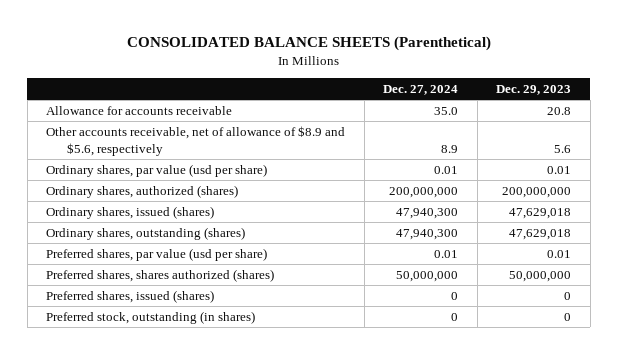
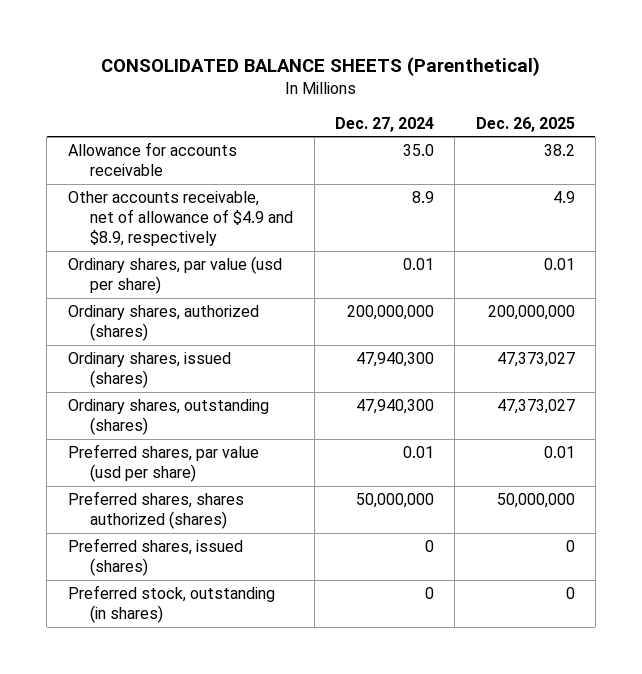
[496,84,572,95] Dec. 29, 2023 -> none
none -> [475,116,575,132] Dec. 26, 2025
[46,125,346,156] Other accounts receivable, net of allowance of $8.9 and $5.6, respectively -> [67,191,294,247] Other accounts receivable, net of allowance of $4.9 and $8.9, respectively

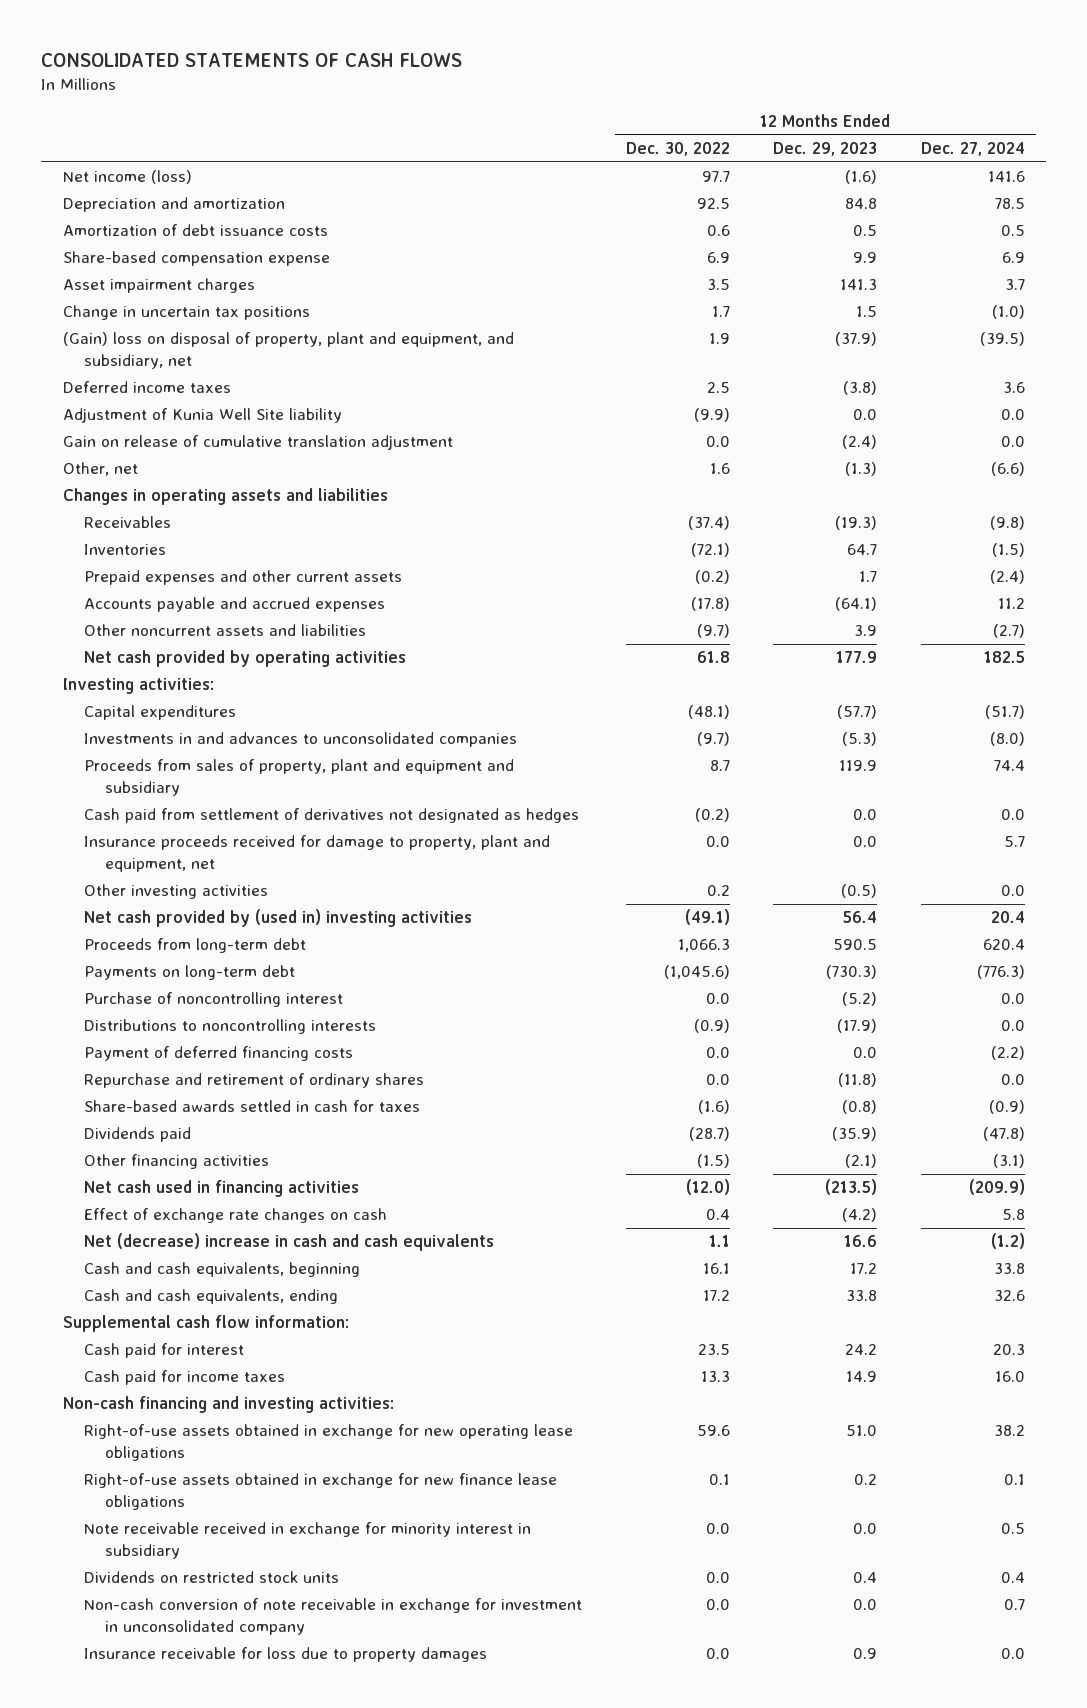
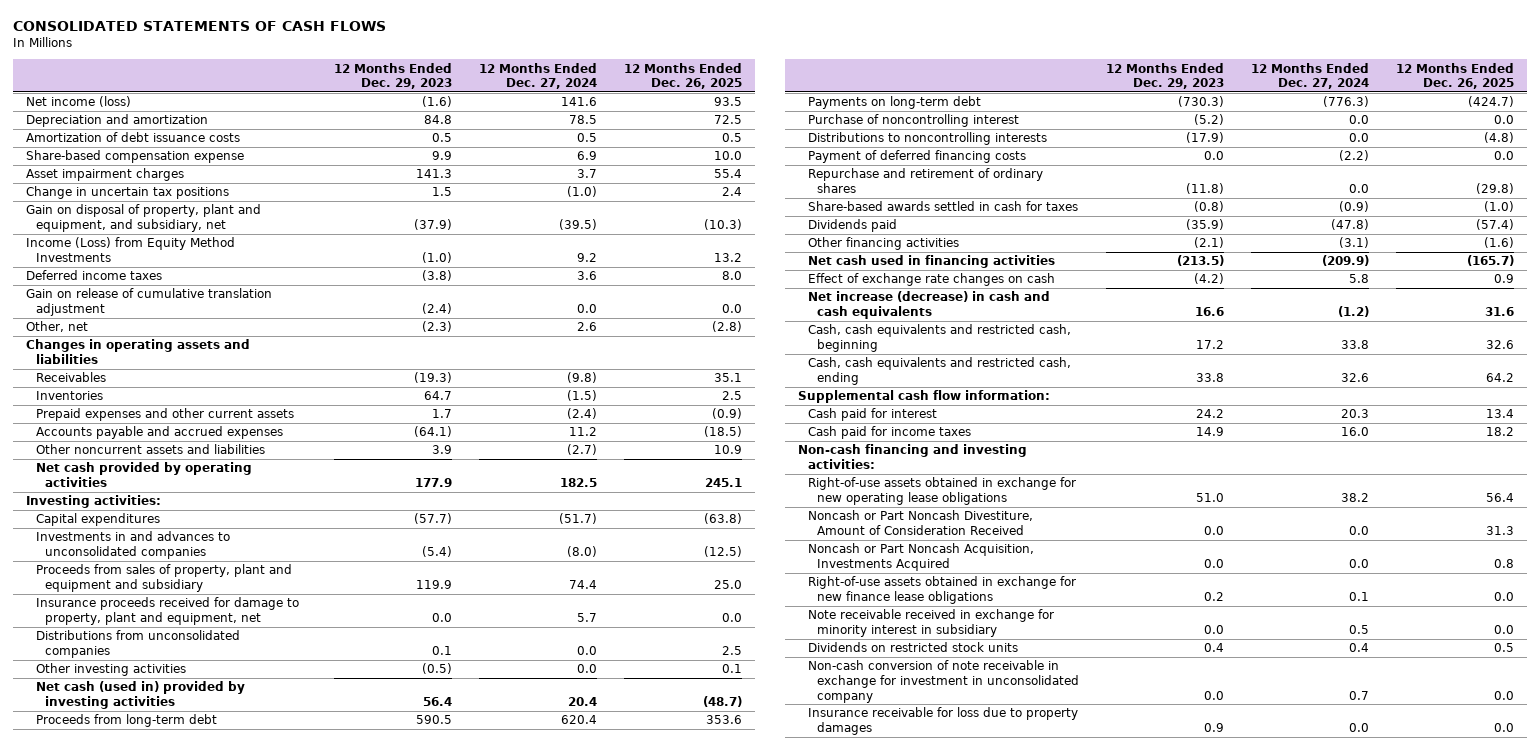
[625,141,730,156] Dec. 30, 2022 -> none
none -> [623,62,742,90] 12 Months Ended Dec. 26, 2025
[62,332,514,370] (Gain) loss on disposal of property, plant and equipment, and subsidiary, net -> [26,204,262,232] Gain on disposal of property, plant and equipment, and subsidiary, net
none -> [26,237,236,262] Income (Loss) from Equity Method Investments
[62,408,342,424] Adjustment of Kunia Well Site liability -> none
[845,462,878,477] (1.3) -> [422,321,453,333] (2.3)
[990,462,1025,477] (6.6) -> [577,322,598,332] 2.6
[842,732,878,747] (5.3) -> [422,545,453,557] (5.4)
[83,808,579,824] Cash paid from settlement of derivatives not designated as hedges -> none
none -> [35,630,240,658] Distributions from unconsolidated companies
[83,909,472,928] Net cash provided by (used in) investing activities -> [35,681,245,709] Net cash (used in) provided by investing activities
[83,1233,494,1252] Net (decrease) increase in cash and cash equivalents -> [807,291,1050,319] Net increase (decrease) in cash and cash equivalents
[83,1262,360,1278] Cash and cash equivalents, beginning -> [807,324,1071,352] Cash, cash equivalents and restricted cash, beginning
[83,1289,338,1305] Cash and cash equivalents, ending -> [807,357,1071,385] Cash, cash equivalents and restricted cash, ending
none -> [807,510,1033,535] Noncash or Part Noncash Divestiture, Amount of Consideration Received
none -> [807,543,1034,571] Noncash or Part Noncash Acquisition, Investments Acquired

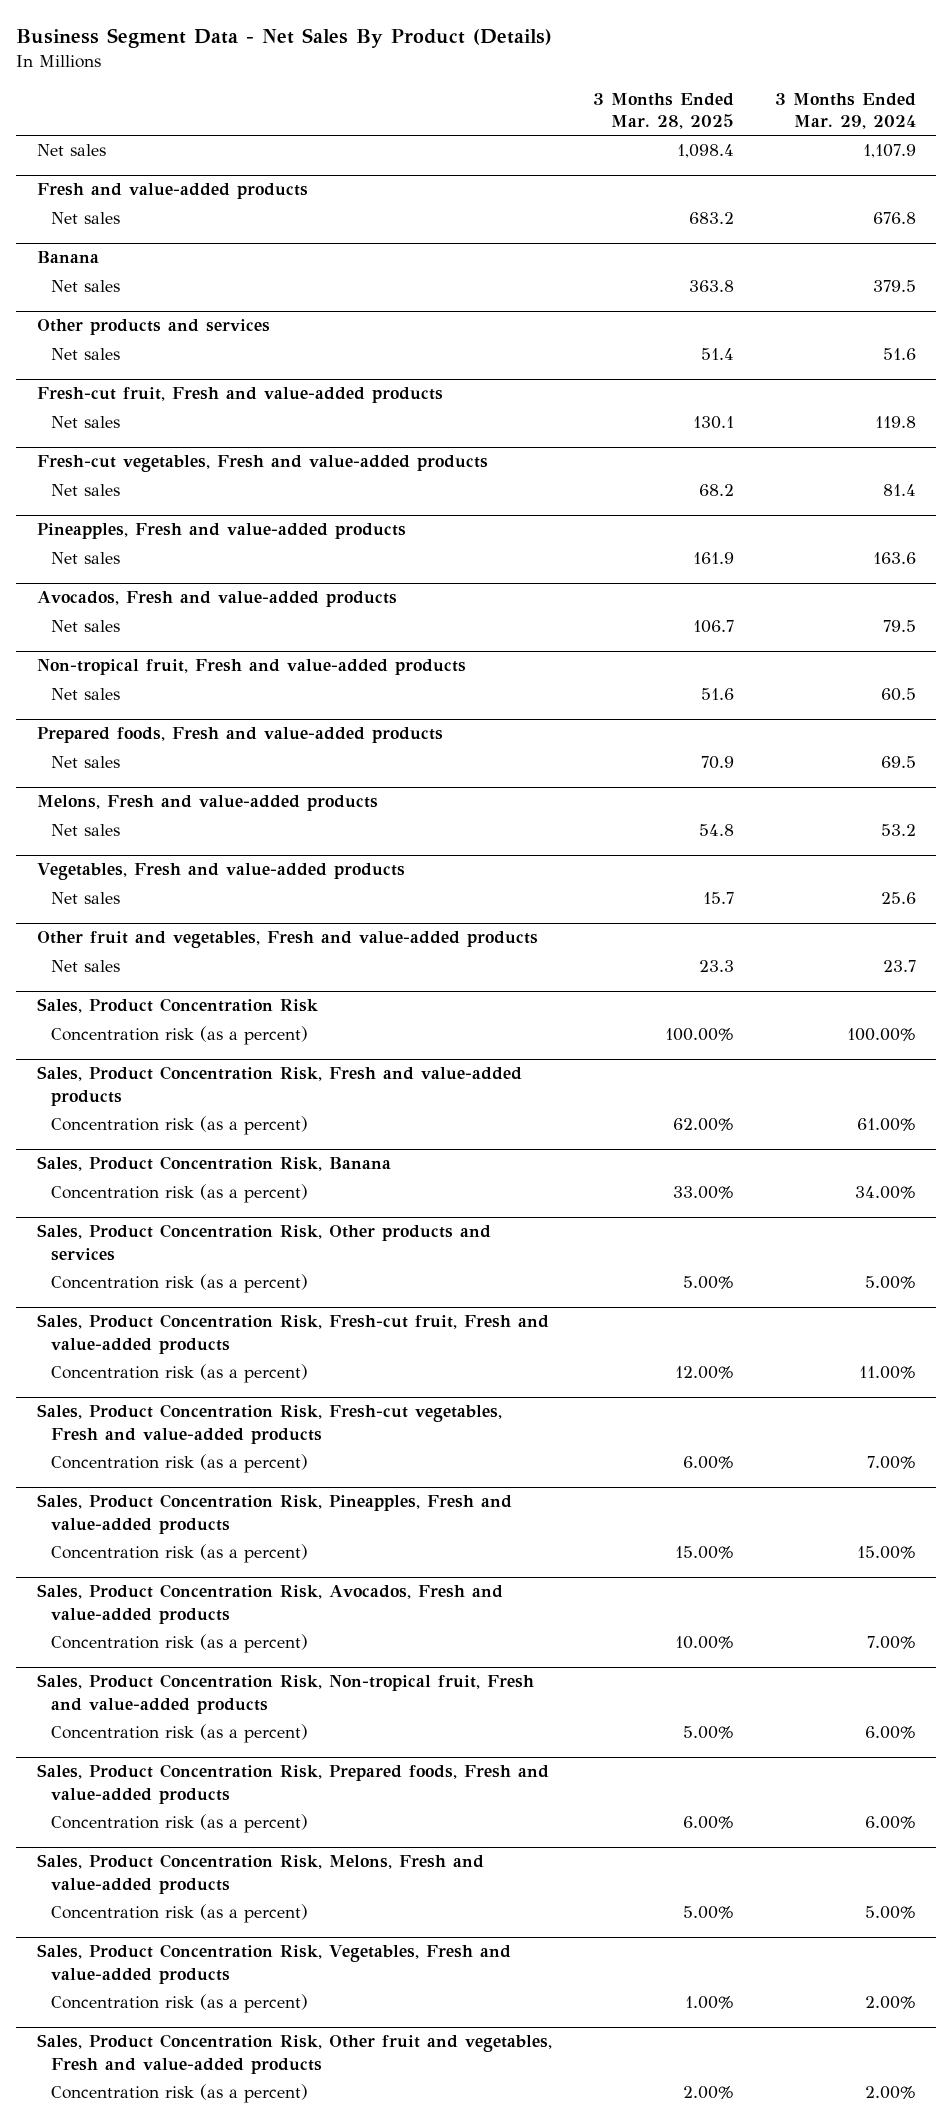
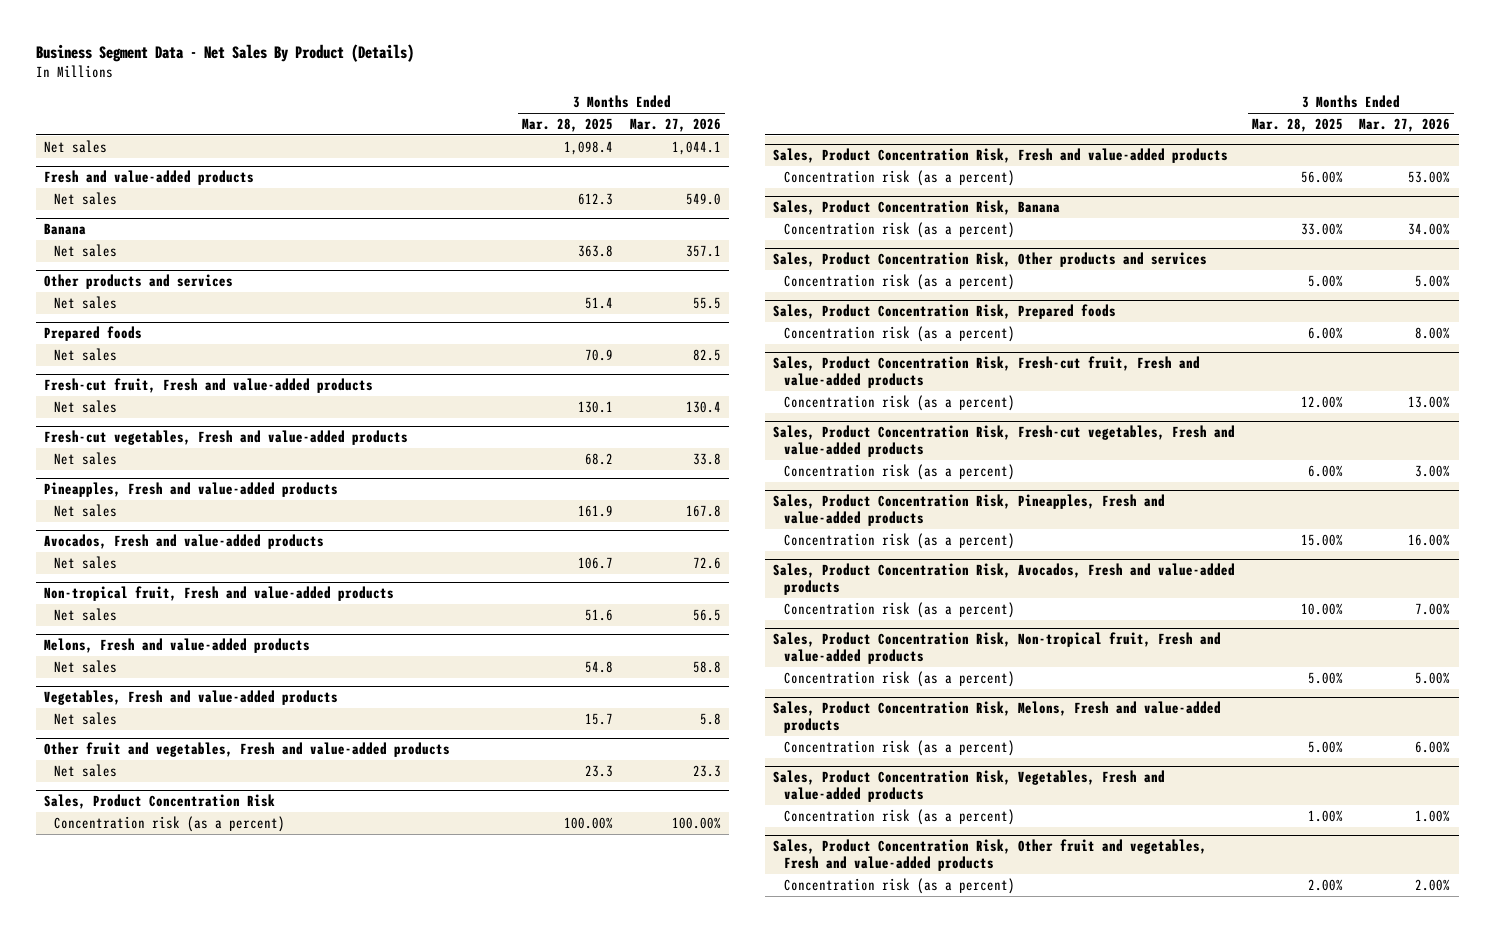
[774,92,916,130] 3 Months Ended Mar. 29, 2024 -> none
none -> [629,117,721,132] Mar. 27, 2026
[688,212,734,225] 683.2 -> [578,192,614,205] 612.3
none -> [43,326,142,342] Prepared foods
none -> [54,347,118,361] Net sales
[36,727,443,744] Prepared foods, Fresh and value-added products -> none
[50,756,120,769] Net sales -> none
[672,1118,734,1132] 62.00% -> [1300,170,1343,183] 56.00%
none -> [773,304,1117,320] Sales, Product Concentration Risk, Prepared foods
none -> [783,325,1015,342] Concentration risk (as a percent)
[36,1764,549,1805] Sales, Product Concentration Risk, Prepared foods, Fresh and value-added products -> none
[50,1814,308,1834] Concentration risk (as a percent) -> none

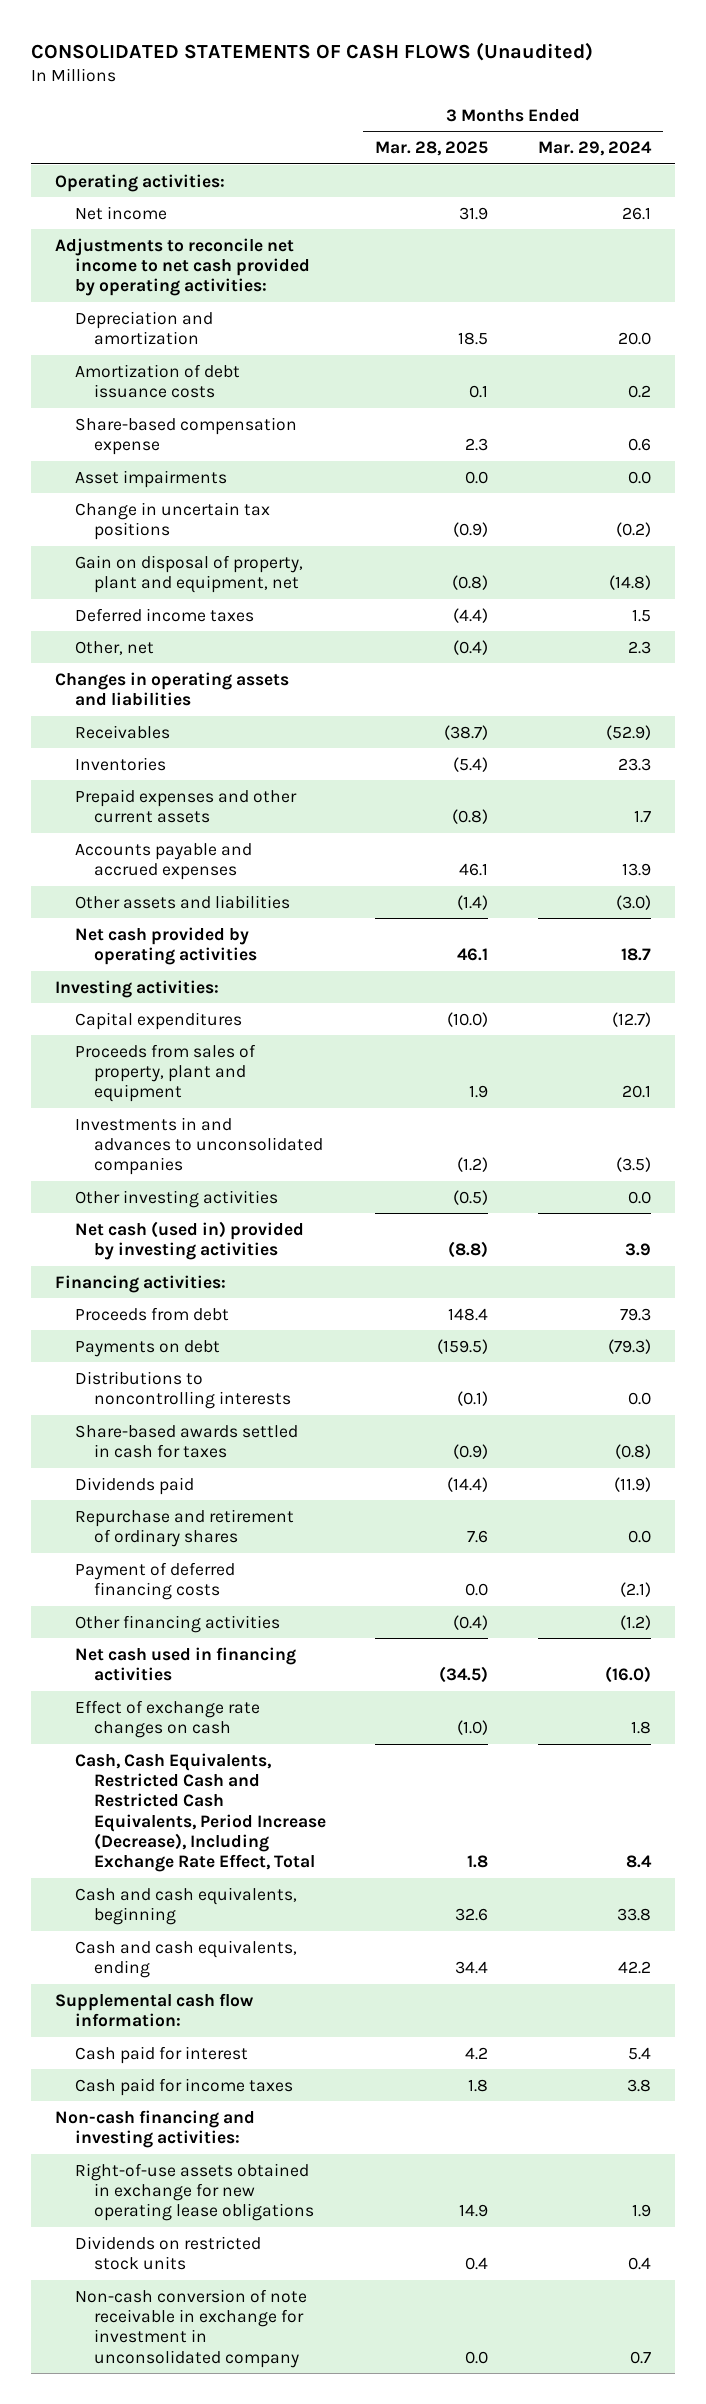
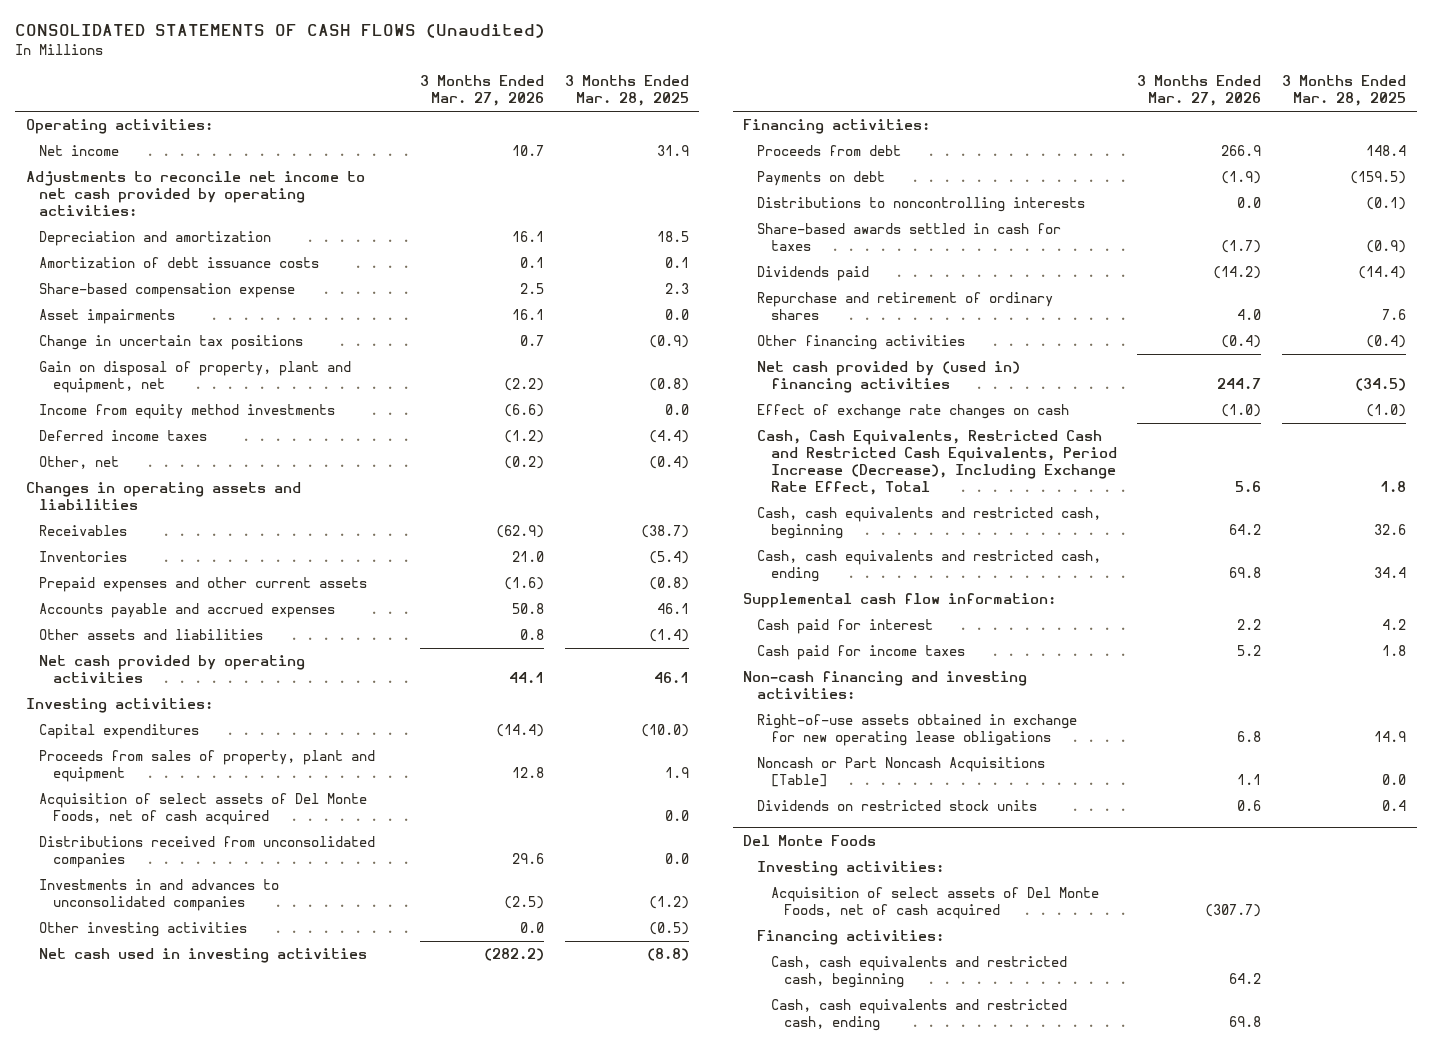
[537,140,652,156] Mar. 29, 2024 -> none
none -> [419,75,544,107] 3 Months Ended Mar. 27, 2026
none -> [39,404,336,420] Income from equity method investments
none -> [39,793,368,826] Acquisition of select assets of Del Monte Foods, net of cash acquired
none -> [39,836,376,869] Distributions received from unconsolidated companies
[74,1220,304,1261] Net cash (used in) provided by investing activities -> [39,948,368,964] Net cash used in investing activities
[74,1561,235,1601] Payment of deferred financing costs -> none
[74,1646,296,1682] Net cash used in financing activities -> [756,361,1020,394] Net cash provided by (used in) financing activities
[74,1886,297,1926] Cash and cash equivalents, beginning -> [756,507,1101,540] Cash, cash equivalents and restricted cash, beginning
[74,1939,297,1979] Cash and cash equivalents, ending -> [756,550,1101,583] Cash, cash equivalents and restricted cash, ending
none -> [756,757,1045,788] Noncash or Part Noncash Acquisitions [Table]
[74,2288,307,2368] Non-cash conversion of note receivable in exchange for investment in unconsolidated company -> none
none -> [743,834,877,846] Del Monte Foods
none -> [756,861,944,877] Investing activities:
none -> [770,887,1099,920] Acquisition of select assets of Del Monte Foods, net of cash acquired
none -> [756,930,944,946] Financing activities:
none -> [770,956,1067,989] Cash, cash equivalents and restricted cash, beginning
none -> [770,999,1067,1032] Cash, cash equivalents and restricted cash, ending

